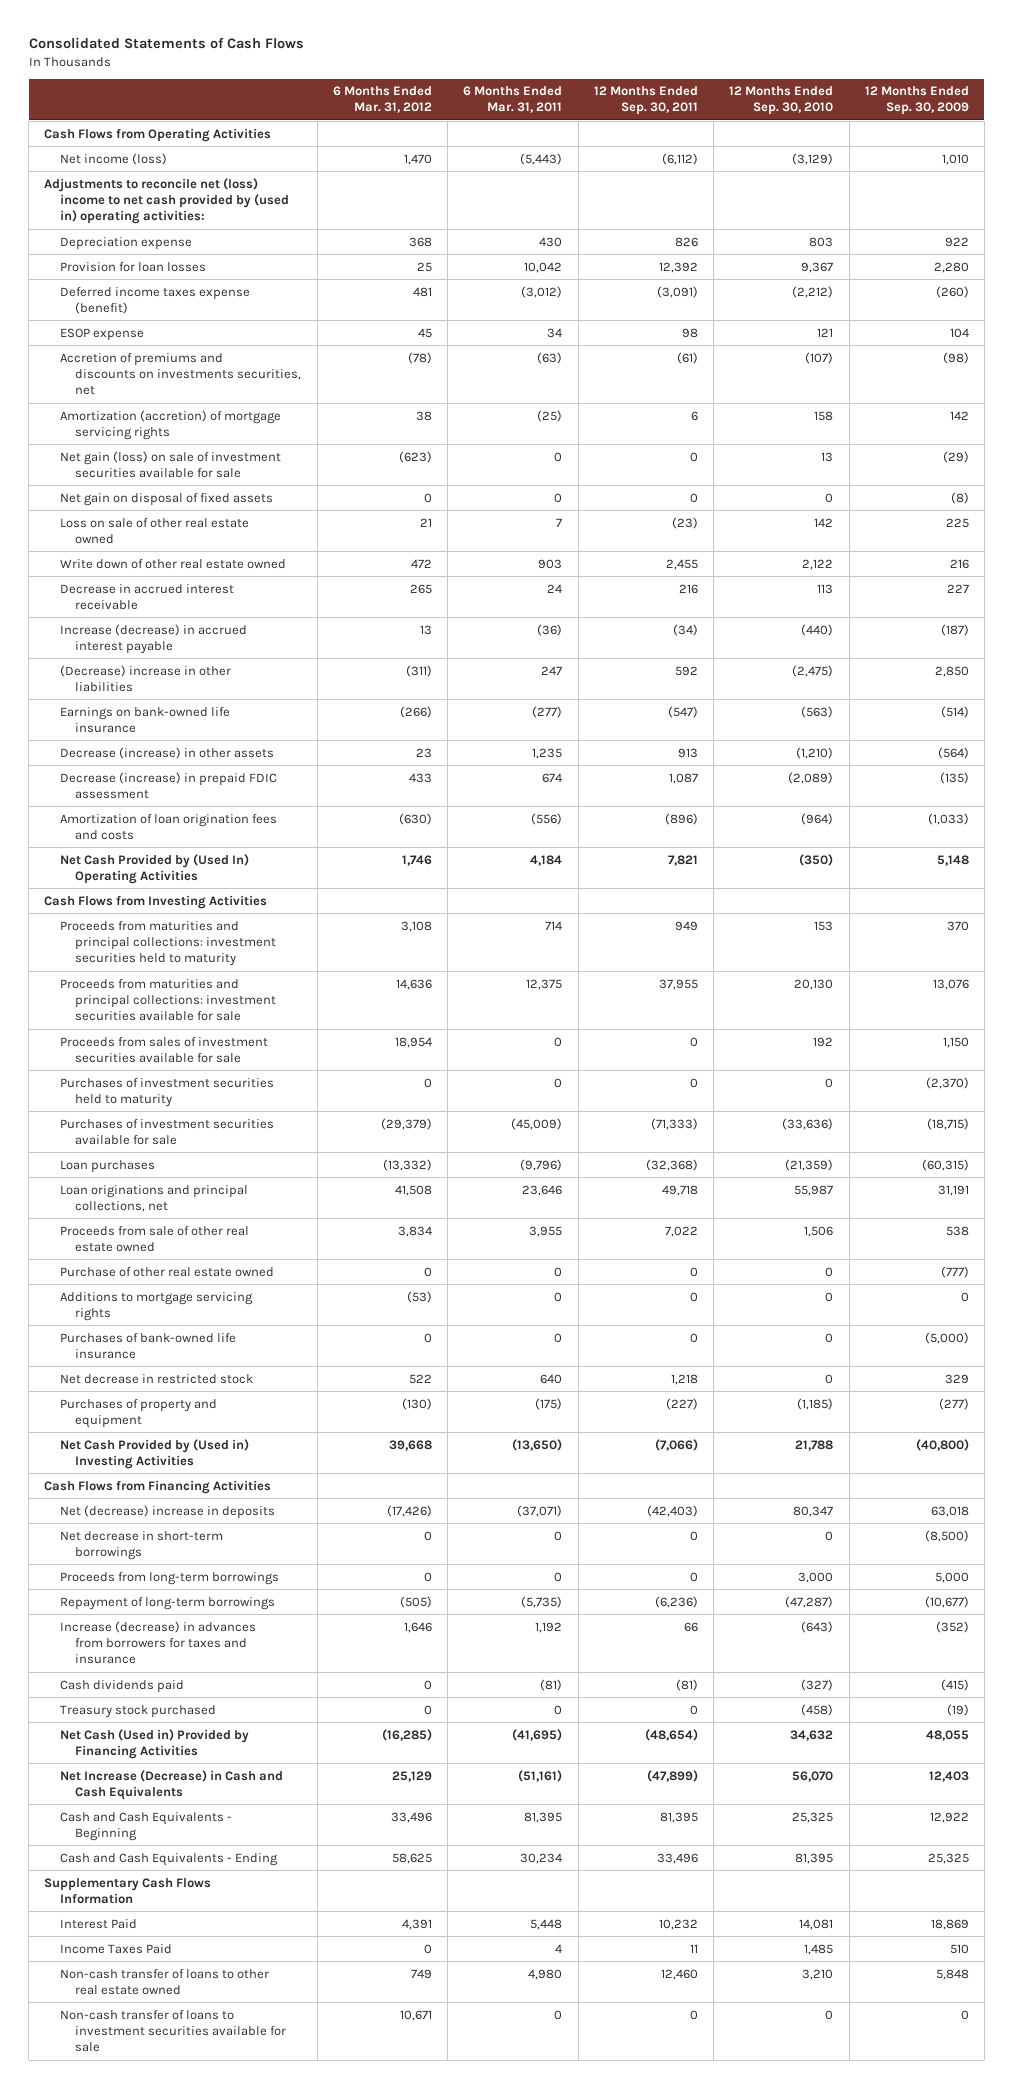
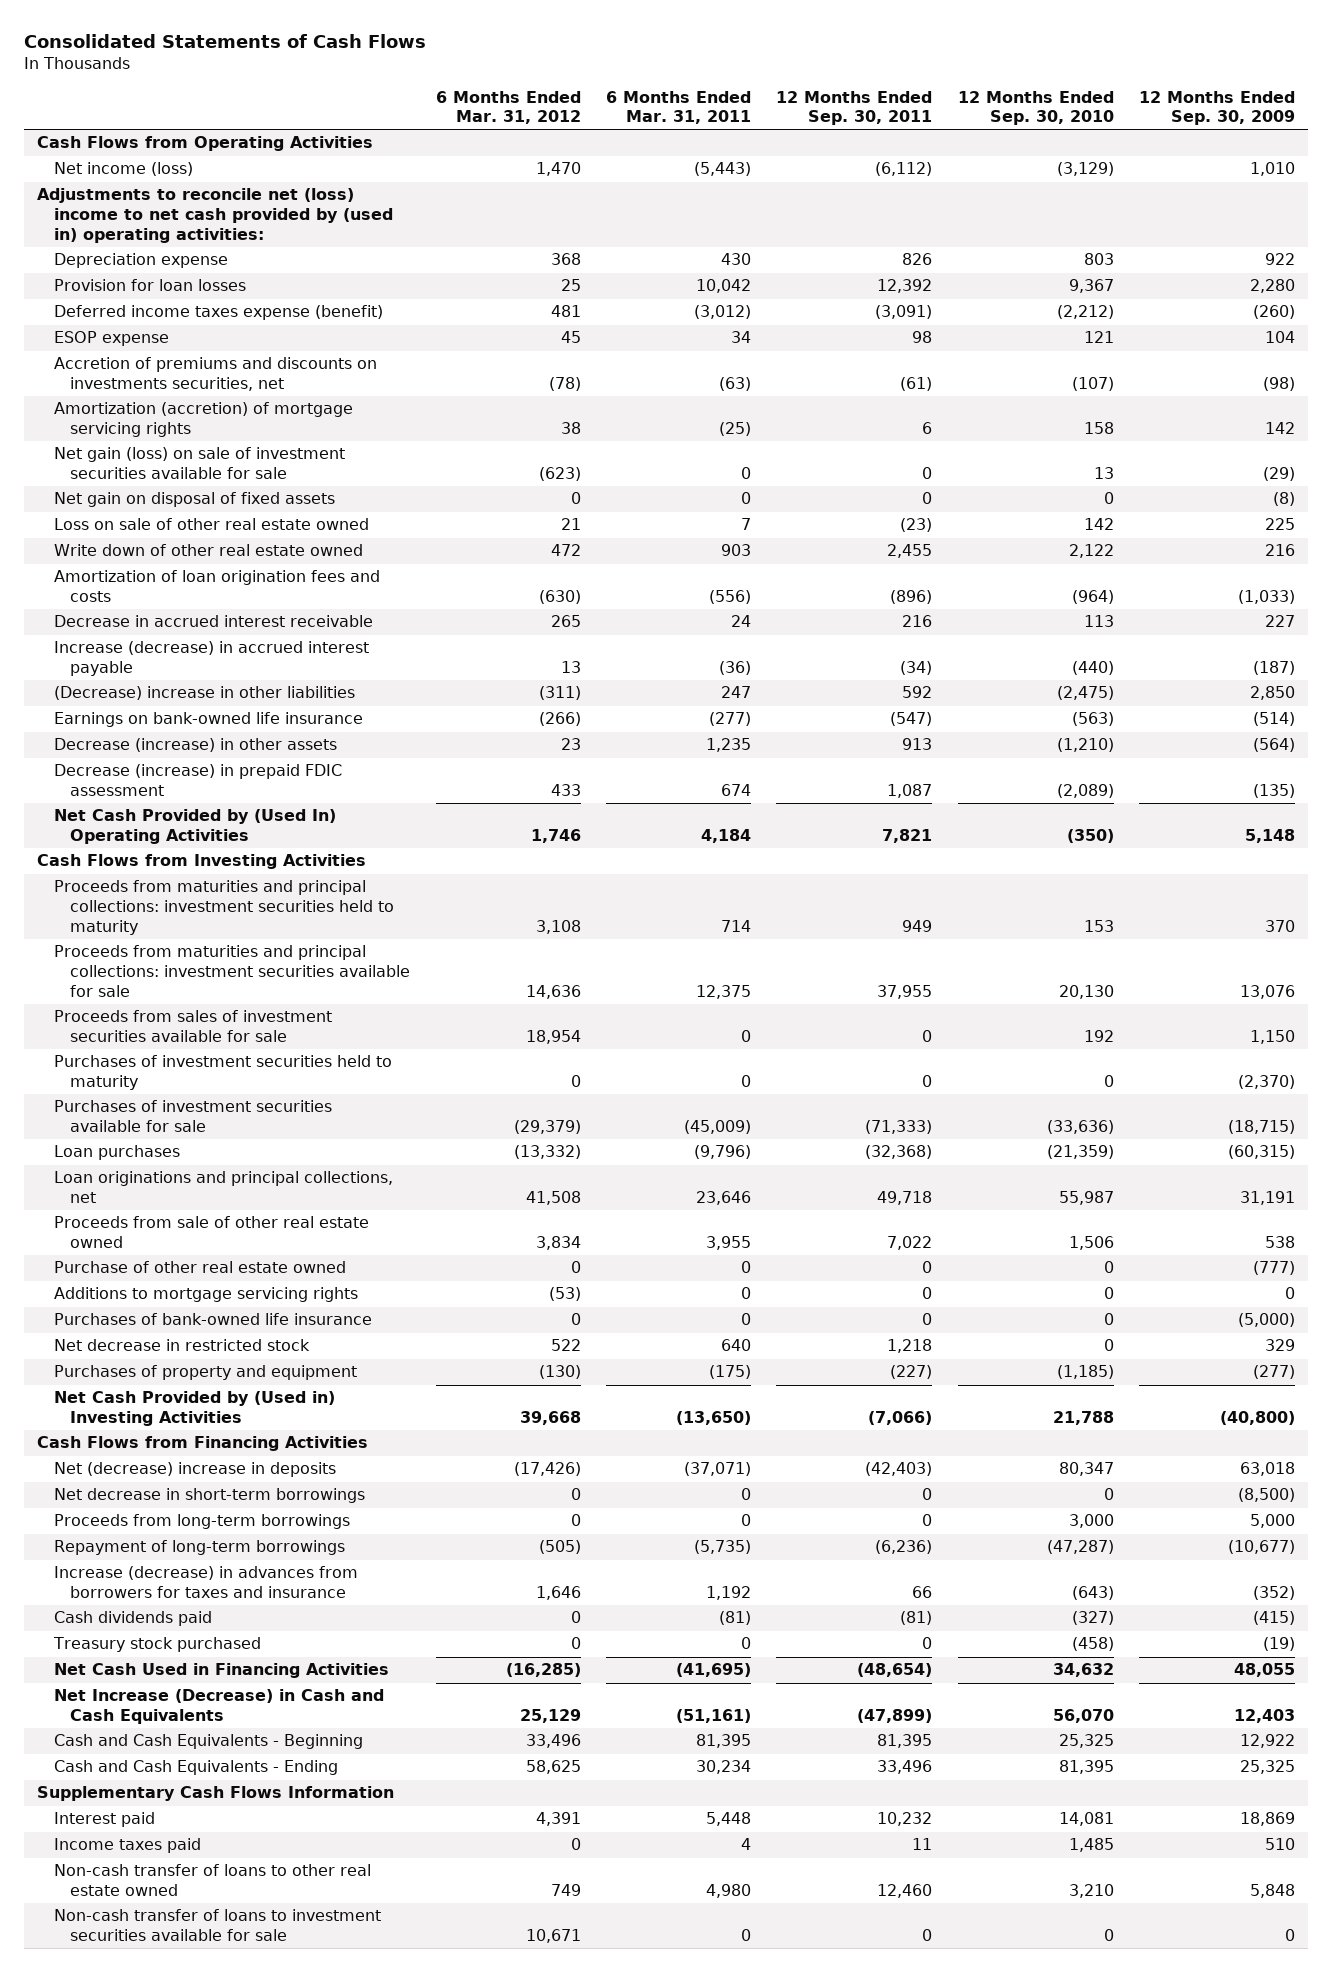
[59,813,277,840] Amortization of loan origination fees and costs -> [53,570,380,603] Amortization of loan origination fees and costs
[59,1728,249,1759] Net Cash (Used in) Provided by Financing Activities -> [53,1663,389,1679] Net Cash Used in Financing Activities
[59,1918,137,1929] Interest Paid -> [53,1812,155,1828] Interest paid
[59,1943,172,1954] Income Taxes Paid -> [53,1838,201,1854] Income taxes paid

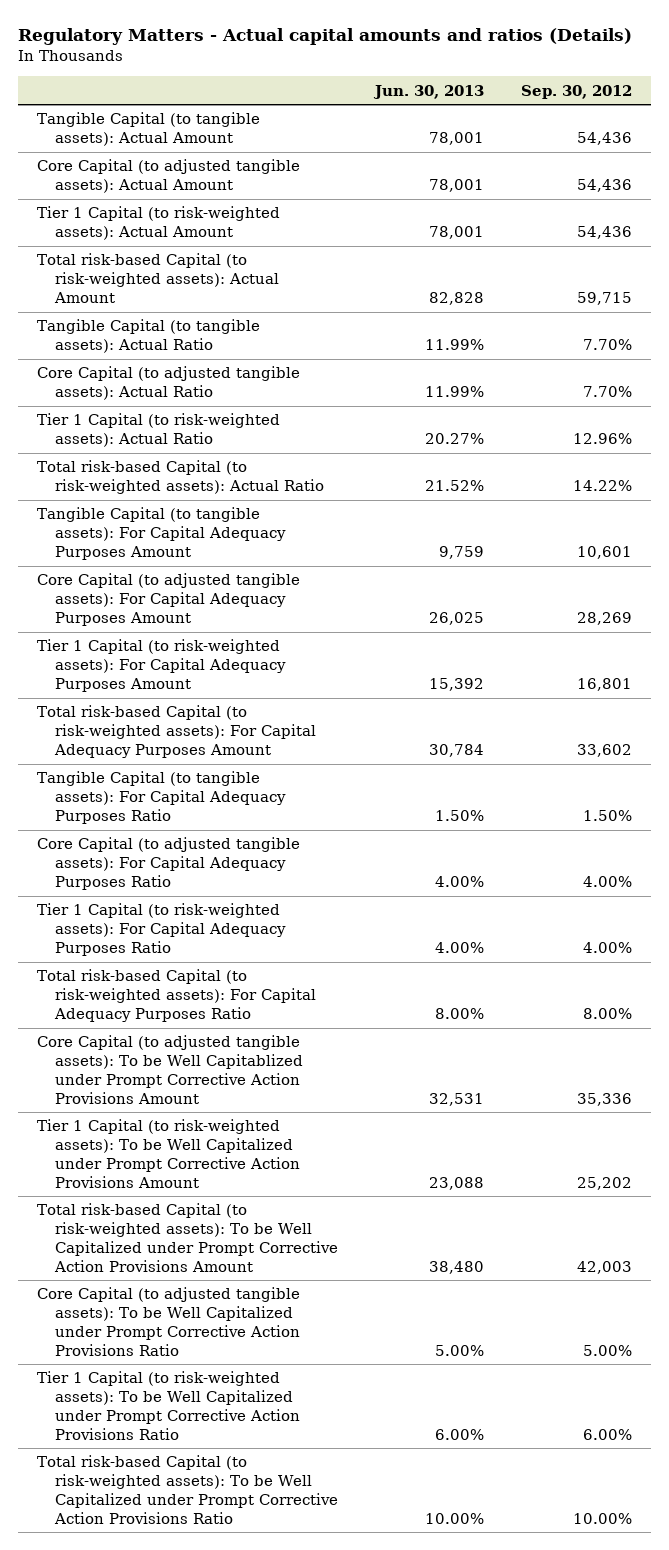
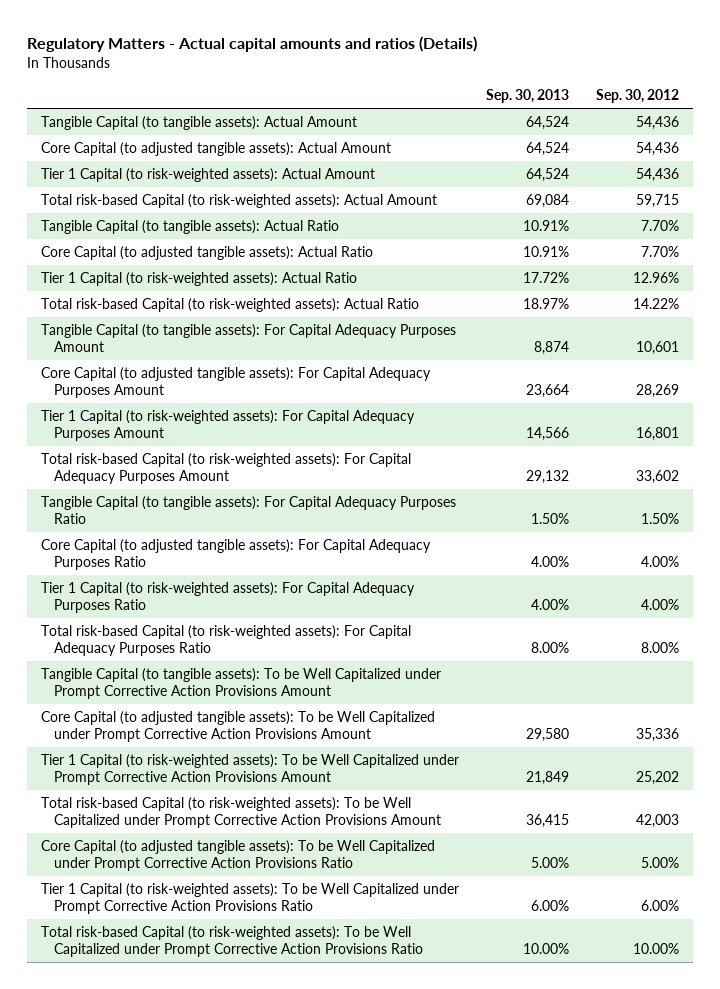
[373,84,485,99] Jun. 30, 2013 -> none
none -> [485,89,569,104] Sep. 30, 2013
none -> [40,668,441,699] Tangible Capital (to tangible assets): To be Well Capitalized under Prompt Corrective Action Provisions Amount
[36,1035,304,1104] Core Capital (to adjusted tangible assets): To be Well Capitablized under Prompt Corrective Action Provisions Amount -> [40,711,435,742] Core Capital (to adjusted tangible assets): To be Well Capitalized under Prompt Corrective Action Provisions Amount

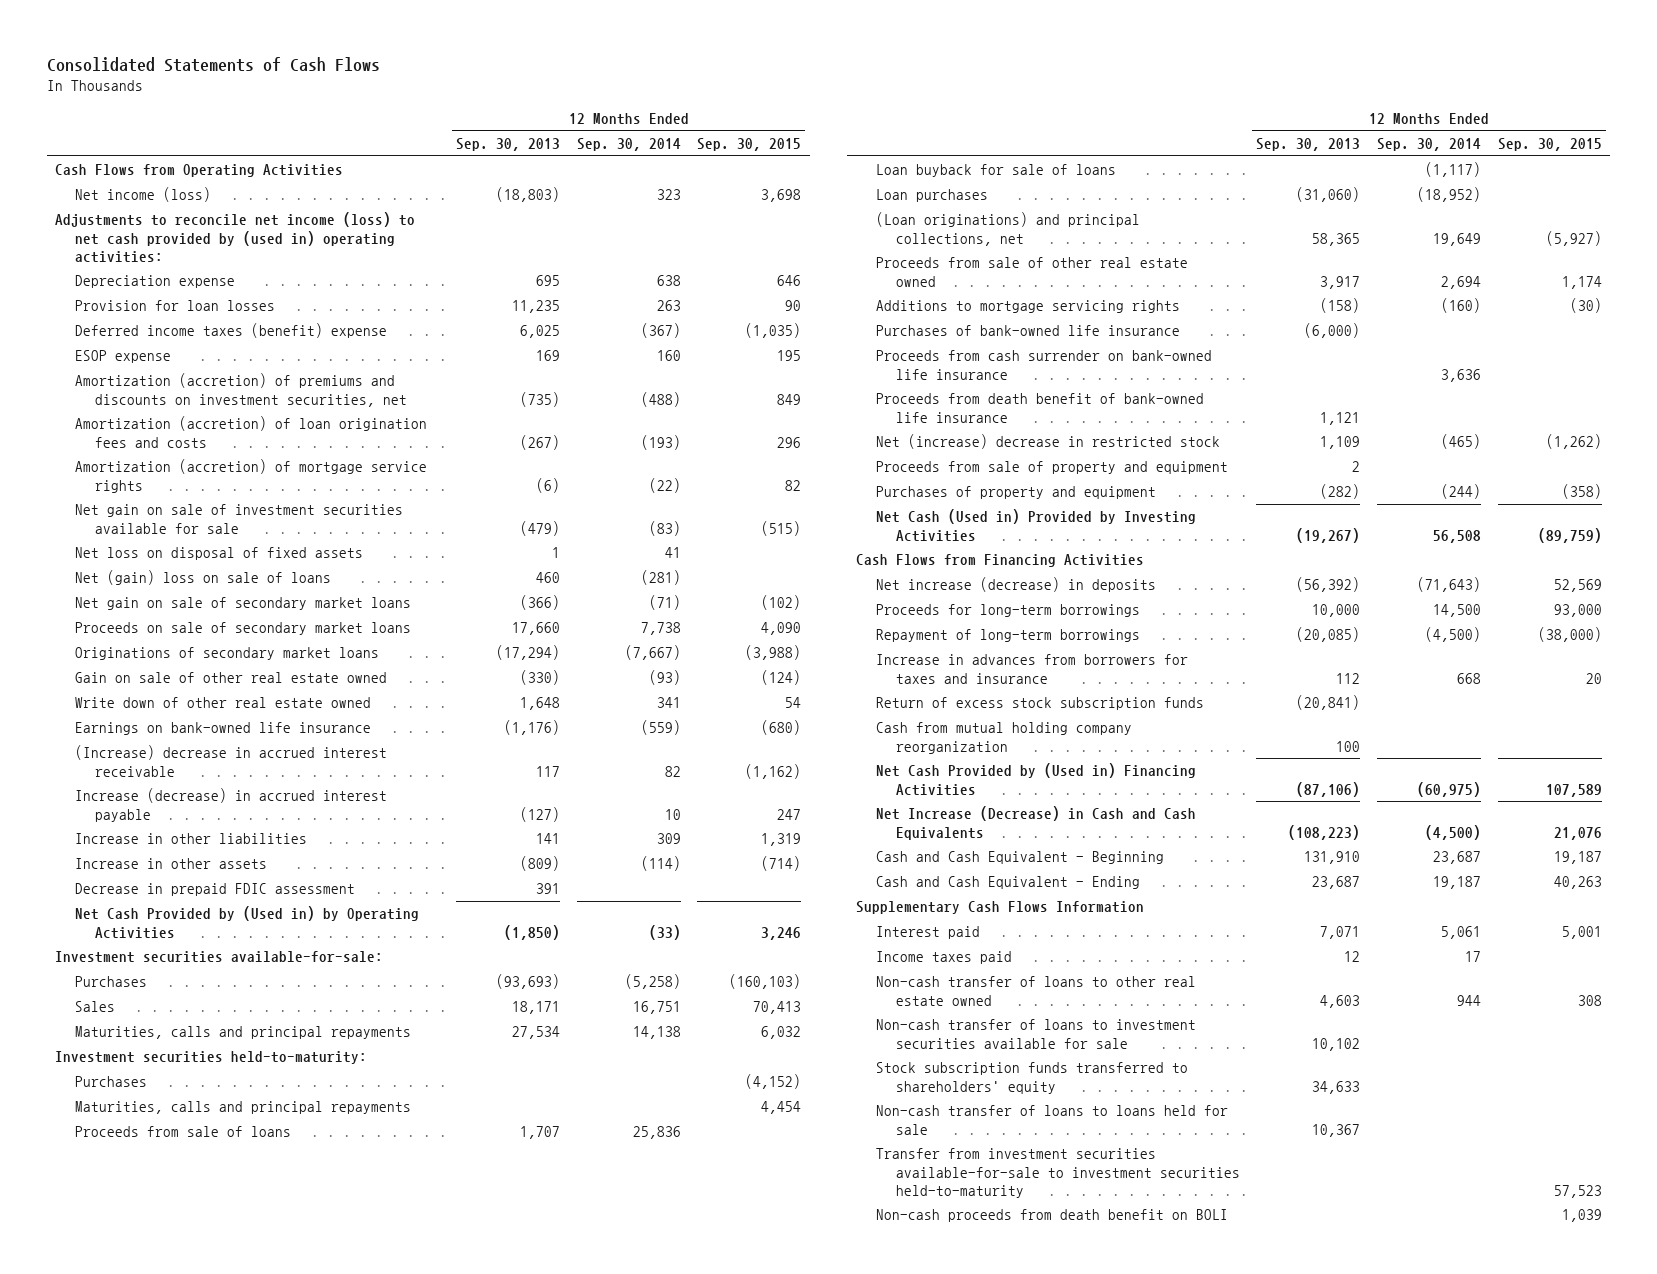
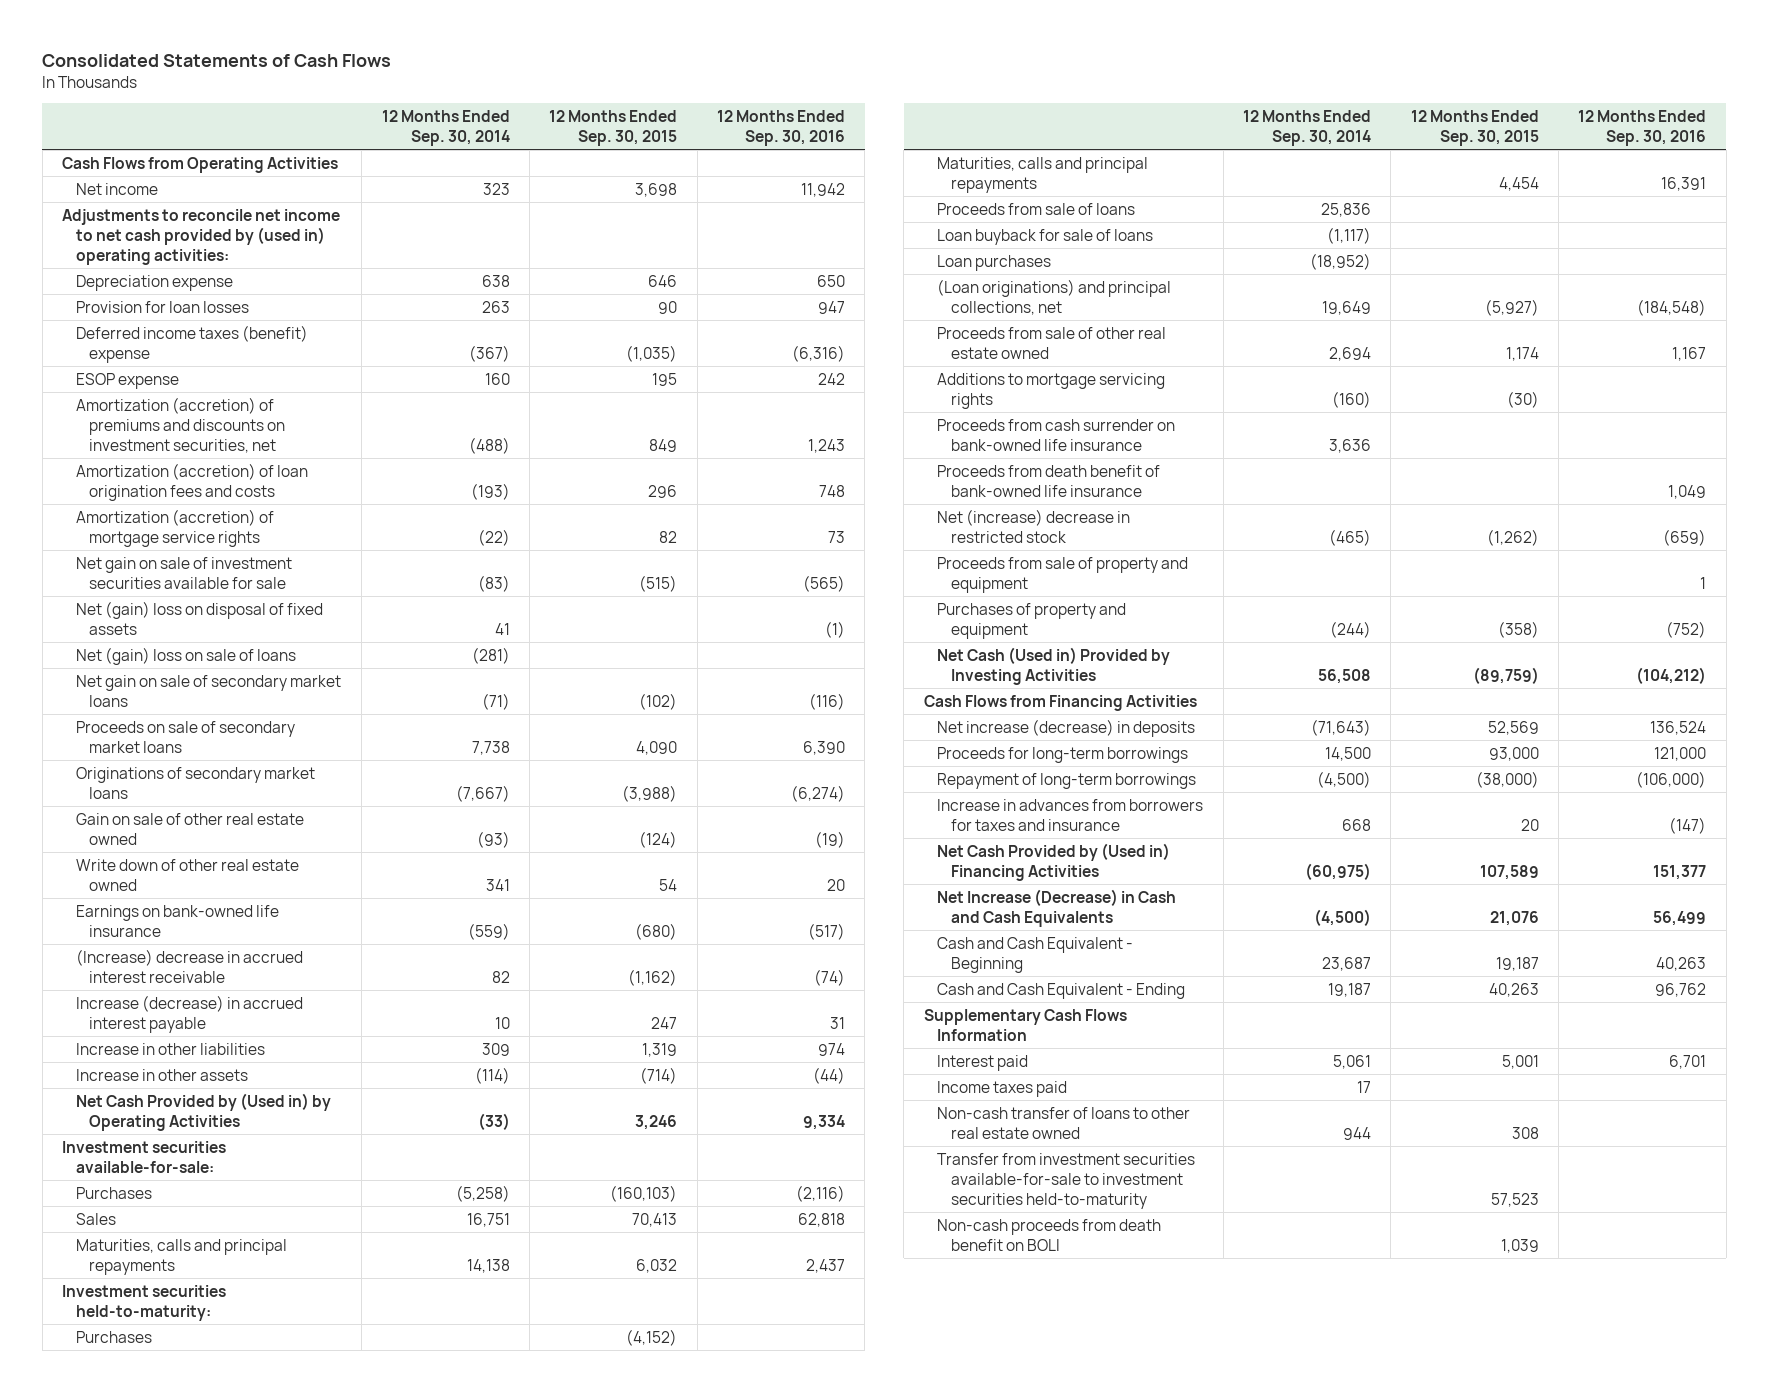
[455,138,560,152] Sep. 30, 2013 -> none
none -> [717,109,846,146] 12 Months Ended Sep. 30, 2016
[75,187,212,203] Net income (loss) -> [75,182,158,195] Net income
[55,212,416,263] Adjustments to reconcile net income (loss) to net cash provided by (used in) operating activities: -> [62,208,341,265] Adjustments to reconcile net income to net cash provided by (used in) operating activities:
[75,547,364,561] Net loss on disposal of fixed assets -> [75,600,323,635] Net (gain) loss on disposal of fixed assets
[75,883,356,897] Decrease in prepaid FDIC assessment -> none
[875,325,1180,337] Purchases of bank-owned life insurance -> none
[875,697,1204,711] Return of excess stock subscription funds -> none
[875,722,1132,754] Cash from mutual holding company reorganization -> none
[875,1019,1196,1049] Non-cash transfer of loans to investment securities available for sale -> none
[875,1062,1188,1094] Stock subscription funds transferred to shareholders' equity -> none
[875,1105,1228,1135] Non-cash transfer of loans to loans held for sale -> none

